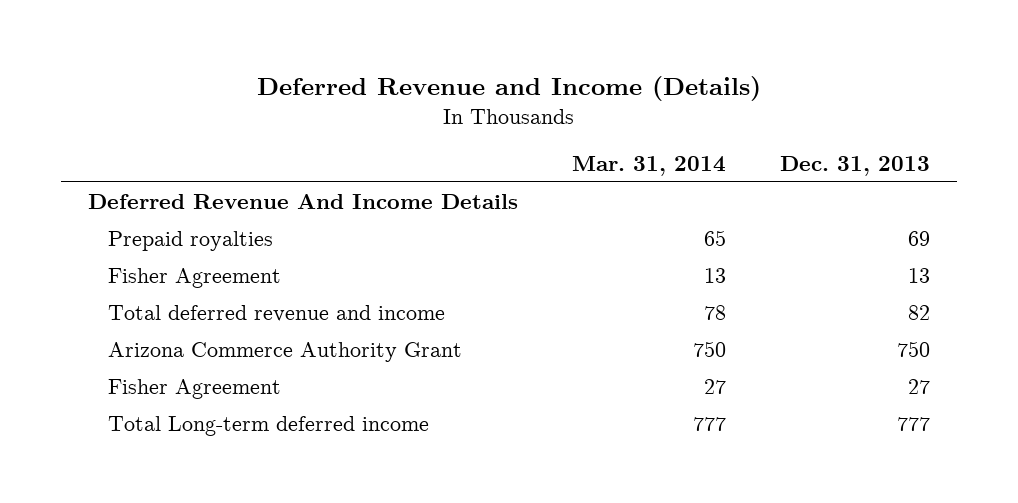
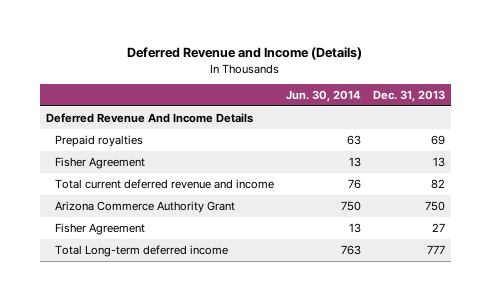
[571,156,726,177] Mar. 31, 2014 -> none
none -> [286,90,362,103] Jun. 30, 2014
[108,304,446,322] Total deferred revenue and income -> [55,178,275,189] Total current deferred revenue and income

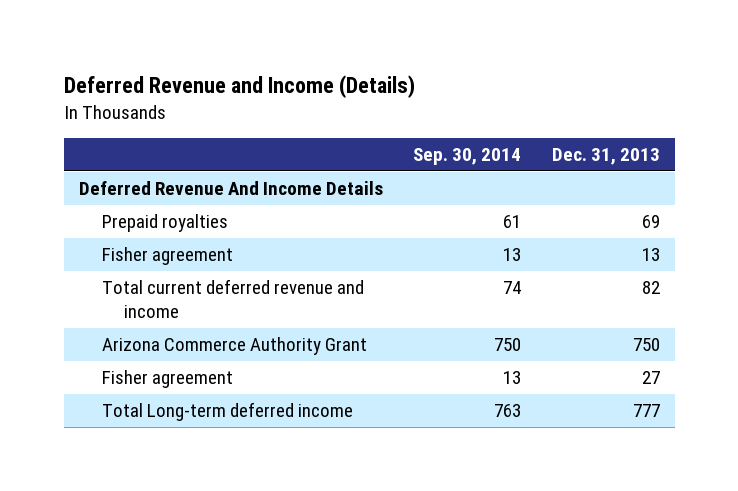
[286,90,362,103] Jun. 30, 2014 -> none
none -> [413,148,522,166] Sep. 30, 2014
[55,156,146,169] Fisher Agreement -> [101,247,233,266] Fisher agreement
[55,222,146,235] Fisher Agreement -> [101,370,233,389] Fisher agreement

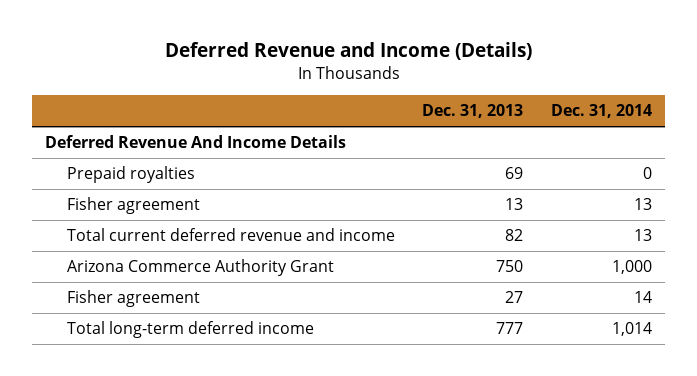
[413,148,522,166] Sep. 30, 2014 -> none
none -> [550,104,652,119] Dec. 31, 2014
[101,402,353,422] Total Long-term deferred income -> [67,321,315,339] Total long-term deferred income

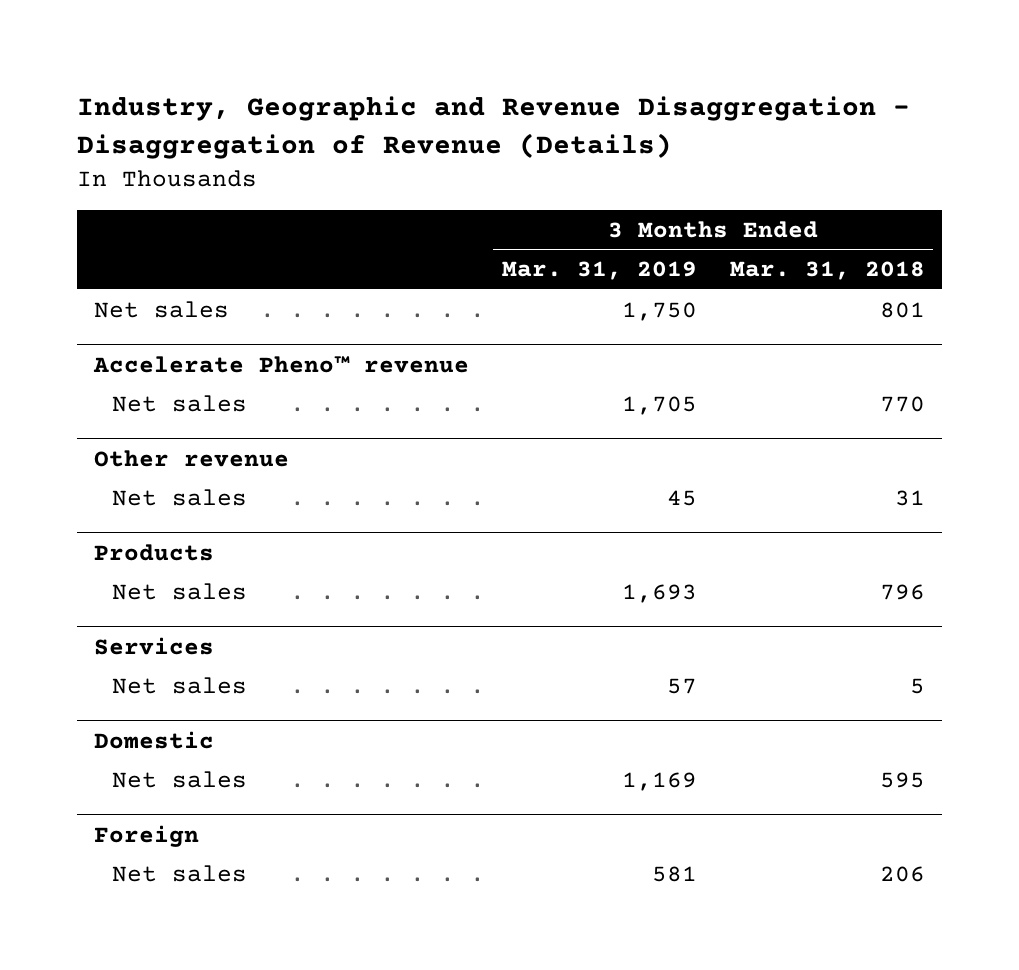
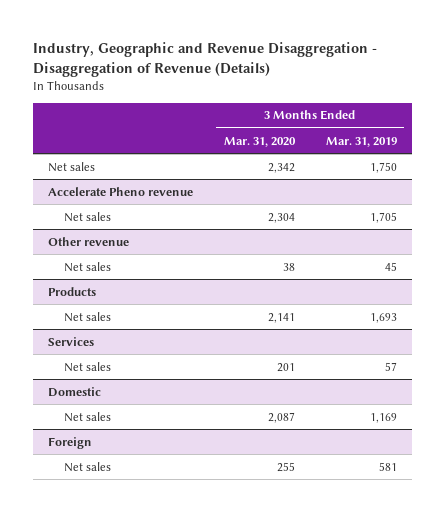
[729,261,925,281] Mar. 31, 2018 -> none
none -> [223,136,296,147] Mar. 31, 2020
[92,355,469,373] Accelerate Pheno™ revenue -> [48,186,194,196] Accelerate Pheno revenue

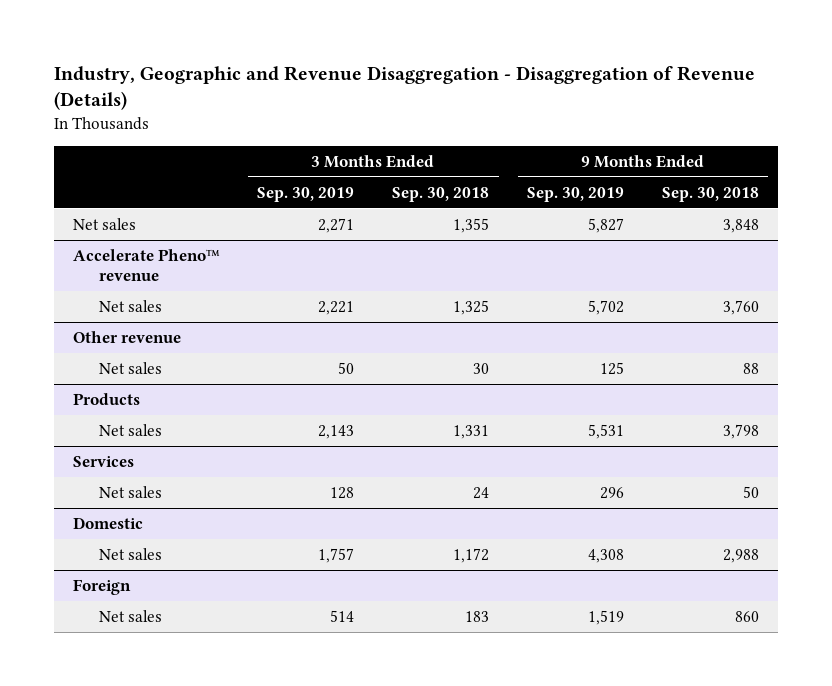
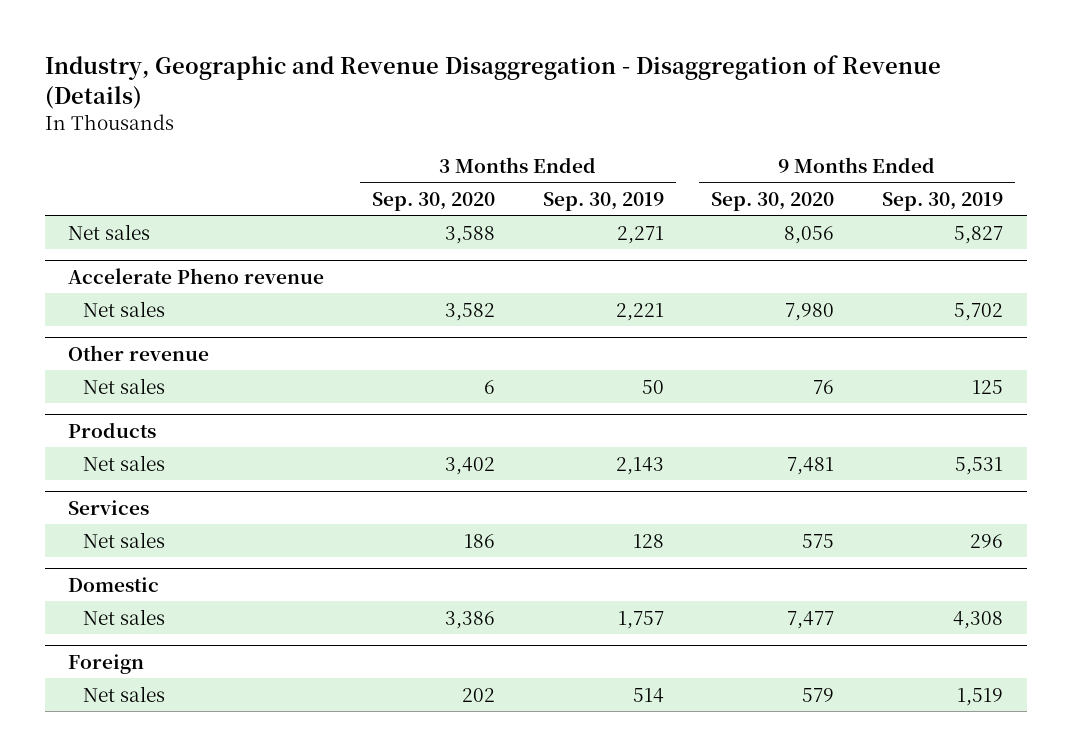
[392,186,490,202] Sep. 30, 2018 -> none
[661,186,759,202] Sep. 30, 2018 -> none
none -> [372,191,496,211] Sep. 30, 2020
none -> [711,191,835,211] Sep. 30, 2020
[72,248,220,282] Accelerate Pheno™ revenue -> [68,267,325,284] Accelerate Pheno revenue

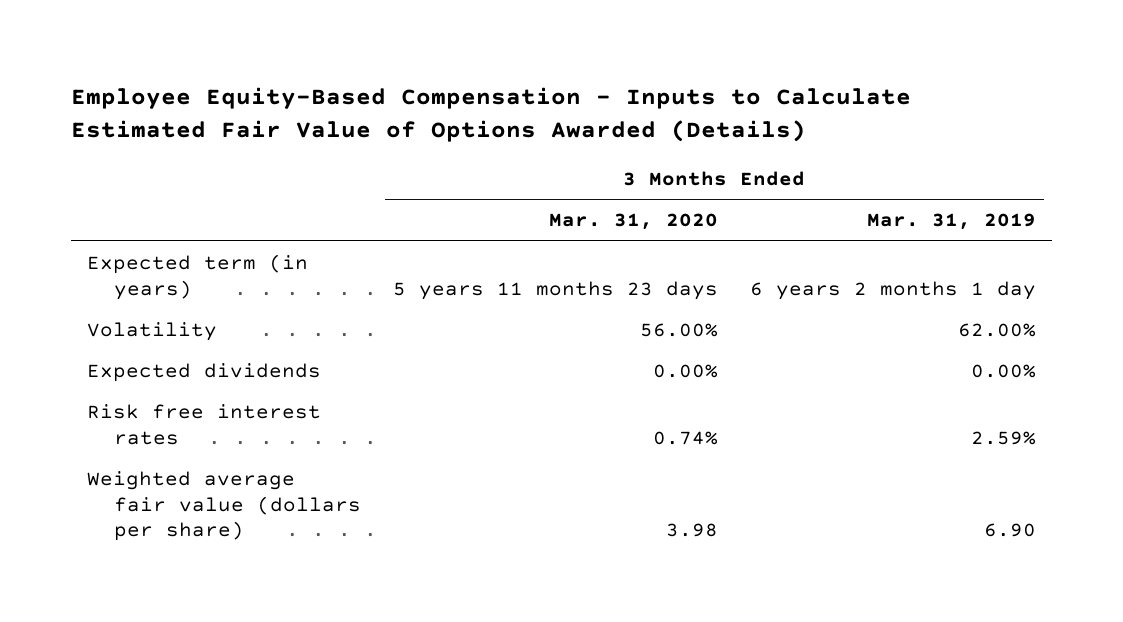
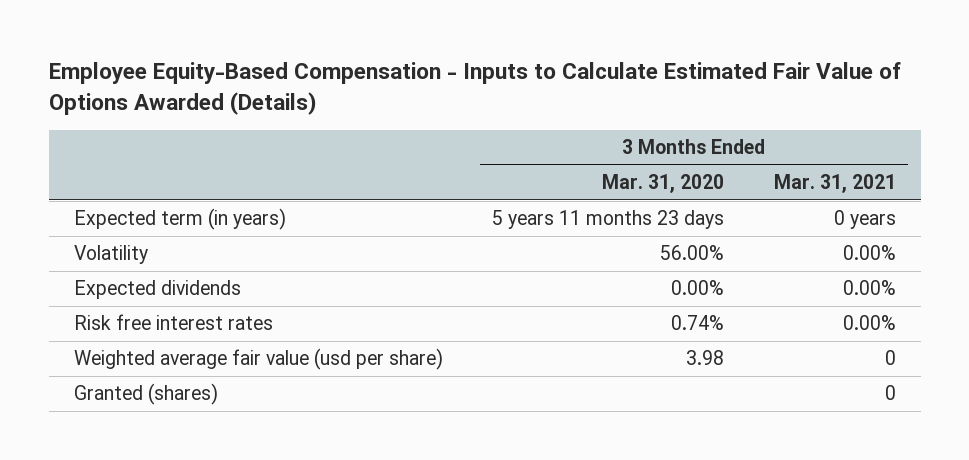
[866,213,1036,231] Mar. 31, 2019 -> none
none -> [773,174,896,194] Mar. 31, 2021
[87,470,361,542] Weighted average fair value (dollars per share) -> [73,348,443,371] Weighted average fair value (usd per share)
none -> [73,383,218,406] Granted (shares)

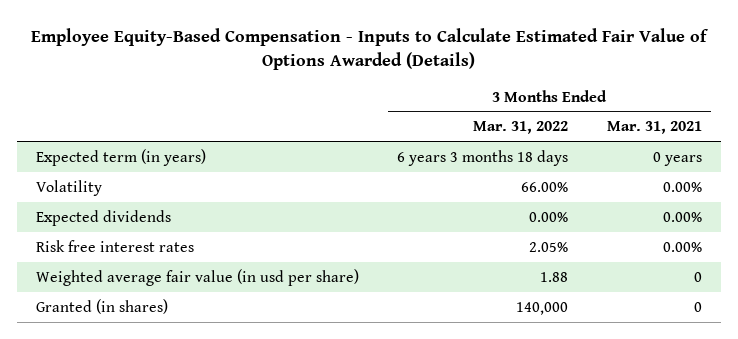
[602,174,725,194] Mar. 31, 2020 -> none
none -> [473,121,569,135] Mar. 31, 2022
[73,348,443,371] Weighted average fair value (usd per share) -> [36,268,360,286] Weighted average fair value (in usd per share)
[73,383,218,406] Granted (shares) -> [36,298,169,314] Granted (in shares)

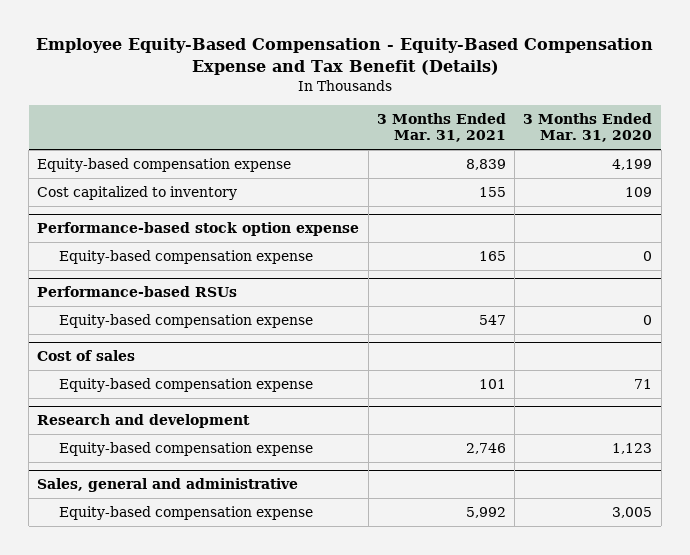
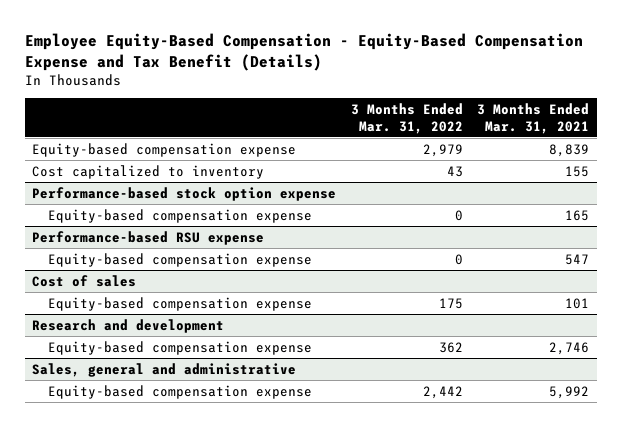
[523,112,653,143] 3 Months Ended Mar. 31, 2020 -> none
none -> [350,103,463,134] 3 Months Ended Mar. 31, 2022
[37,286,238,298] Performance-based RSUs -> [32,230,265,245] Performance-based RSU expense

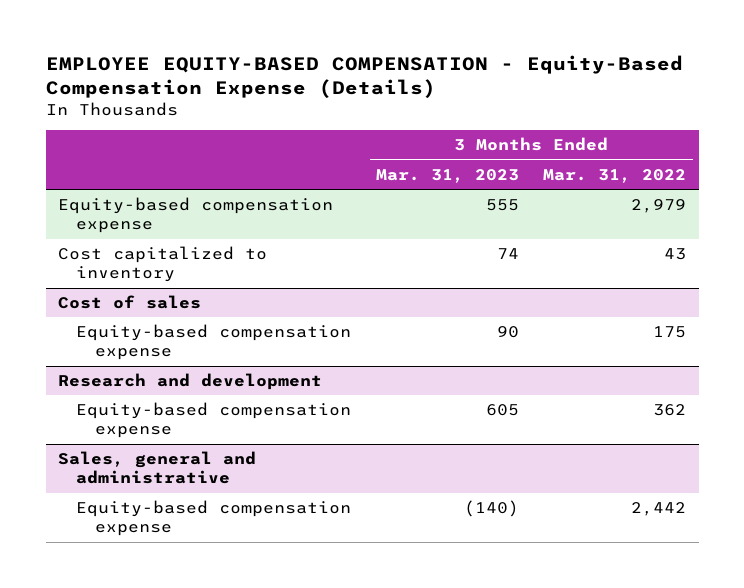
[24,32,583,71] Employee Equity-Based Compensation - Equity-Based Compensation Expense and Tax Benefit (Details) -> [45,54,683,98] EMPLOYEE EQUITY-BASED COMPENSATION - Equity-Based Compensation Expense (Details)
[477,103,590,134] 3 Months Ended Mar. 31, 2021 -> none
none -> [375,168,519,183] Mar. 31, 2023
[32,186,337,201] Performance-based stock option expense -> none
[47,208,312,223] Equity-based compensation expense -> none
[32,230,265,245] Performance-based RSU expense -> none
[47,252,312,267] Equity-based compensation expense -> none

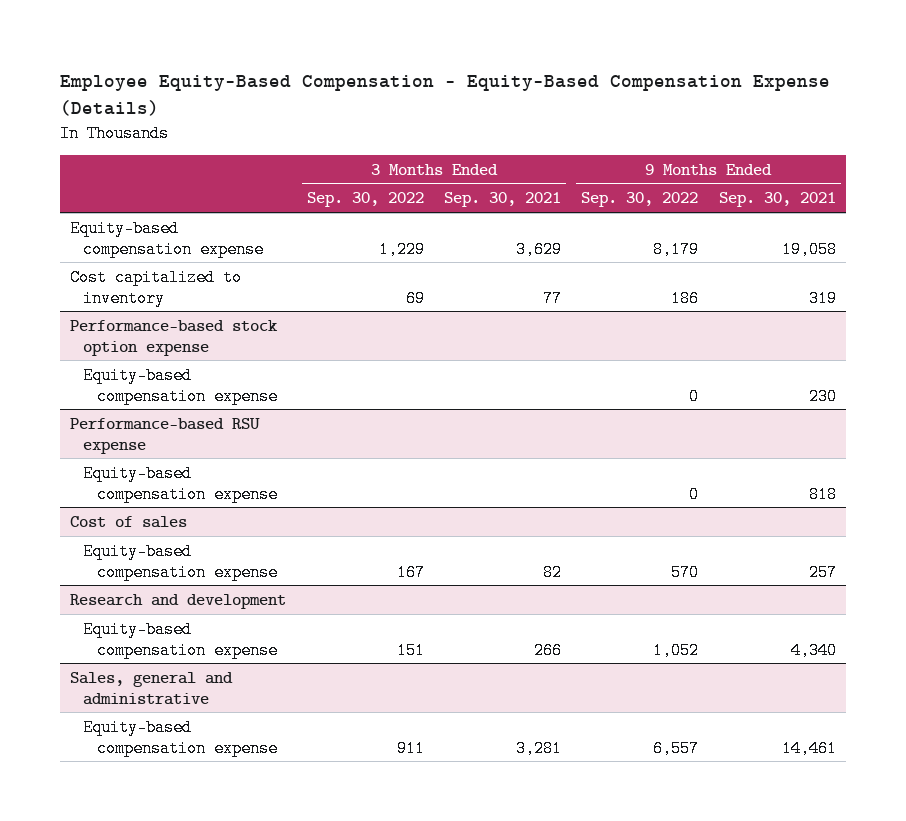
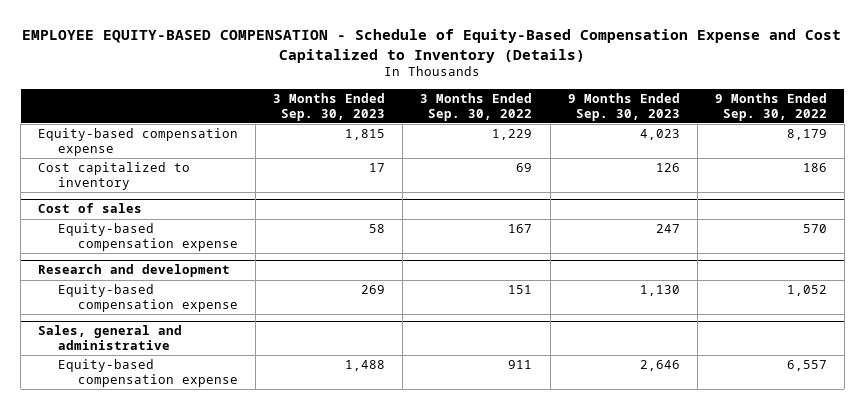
[60,75,831,117] Employee Equity-Based Compensation - Equity-Based Compensation Expense (Details) -> [22,29,842,63] EMPLOYEE EQUITY-BASED COMPENSATION - Schedule of Equity-Based Compensation Expense and Cost Capitalized to Inventory (Details)
[443,192,561,208] Sep. 30, 2021 -> none
[718,192,836,208] Sep. 30, 2021 -> none
none -> [273,93,386,121] 3 Months Ended Sep. 30, 2023
none -> [567,93,680,121] 9 Months Ended Sep. 30, 2023
[70,319,279,356] Performance-based stock option expense -> none
[83,366,278,405] Equity-based compensation expense -> none
[70,417,261,454] Performance-based RSU expense -> none
[83,464,278,503] Equity-based compensation expense -> none

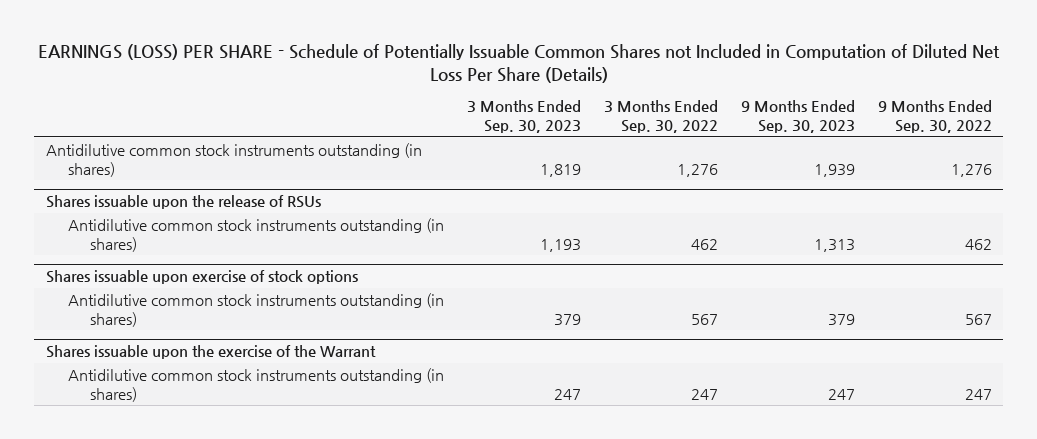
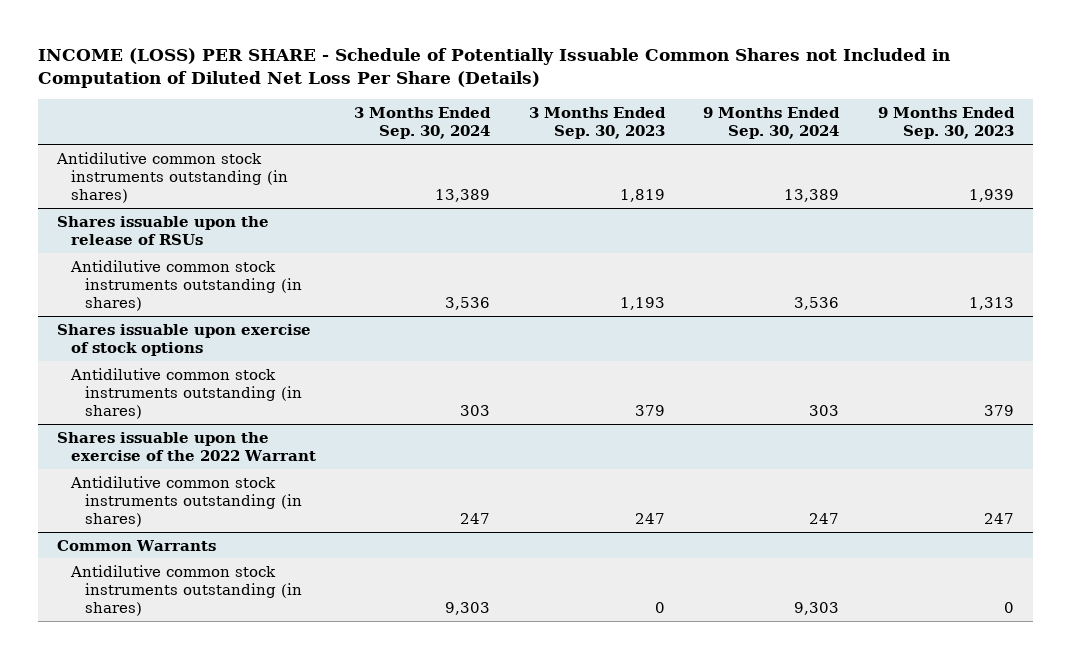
[37,43,1000,83] EARNINGS (LOSS) PER SHARE - Schedule of Potentially Issuable Common Shares not Included in Computation of Diluted Net Loss Per Share (Details) -> [38,48,951,89] INCOME (LOSS) PER SHARE - Schedule of Potentially Issuable Common Shares not Included in Computation of Diluted Net Loss Per Share (Details)
[603,100,718,133] 3 Months Ended Sep. 30, 2022 -> none
[877,100,992,133] 9 Months Ended Sep. 30, 2022 -> none
none -> [354,107,492,140] 3 Months Ended Sep. 30, 2024
none -> [703,107,841,140] 9 Months Ended Sep. 30, 2024
[45,345,376,360] Shares issuable upon the exercise of the Warrant -> [57,431,317,461] Shares issuable upon the exercise of the 2022 Warrant
none -> [57,539,217,551] Common Warrants
none -> [70,564,302,617] Antidilutive common stock instruments outstanding (in shares)

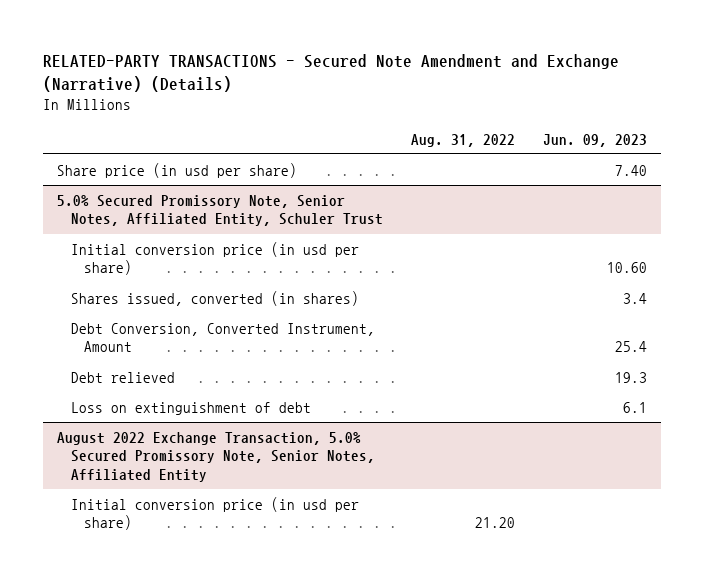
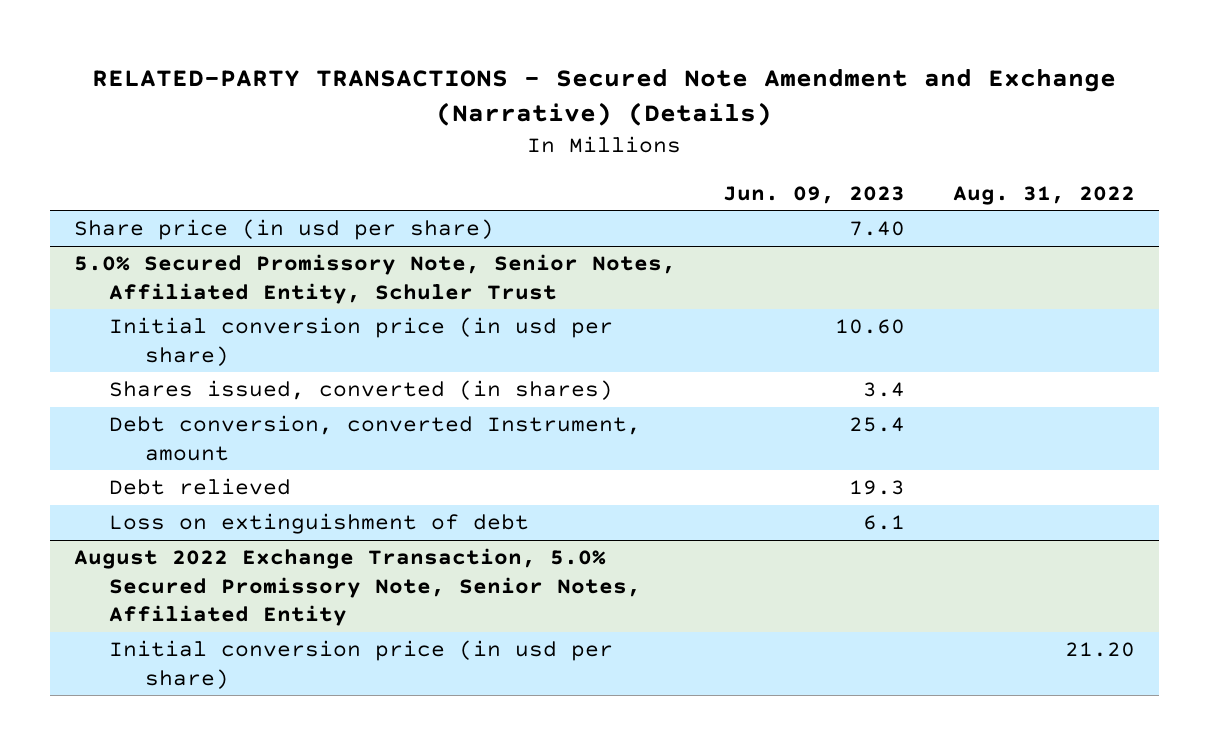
[70,322,375,353] Debt Conversion, Converted Instrument, Amount -> [109,415,642,461] Debt conversion, converted Instrument, amount

